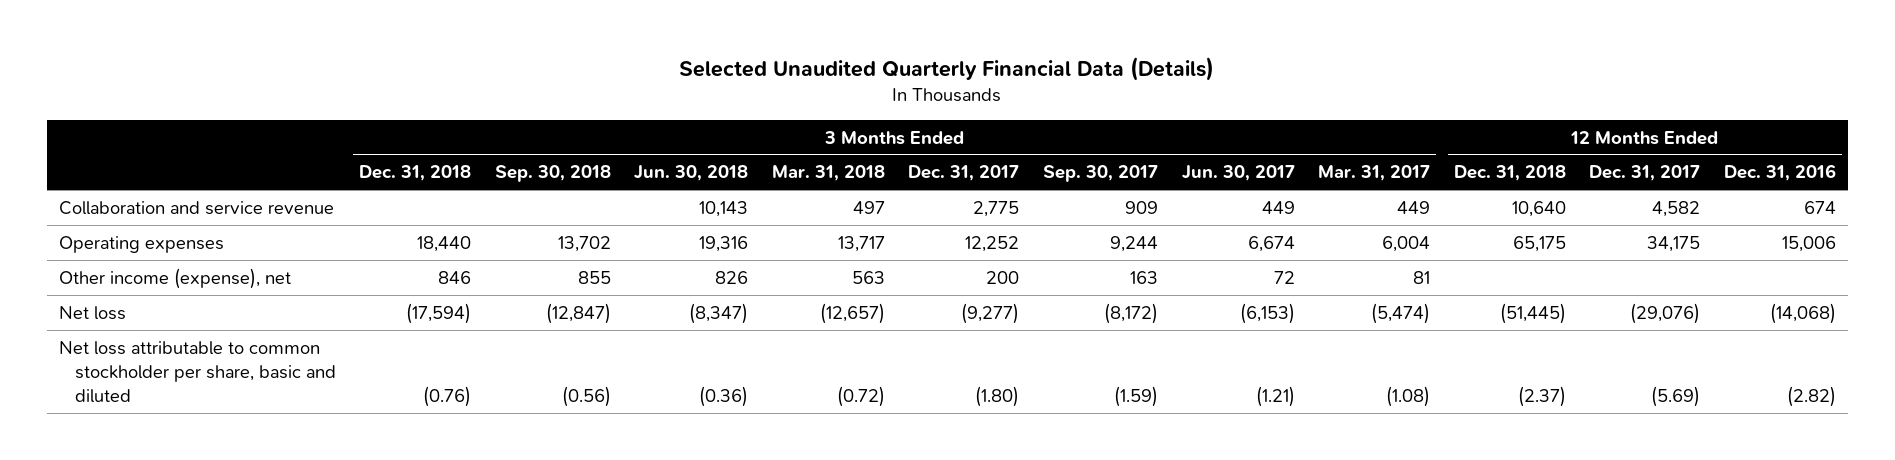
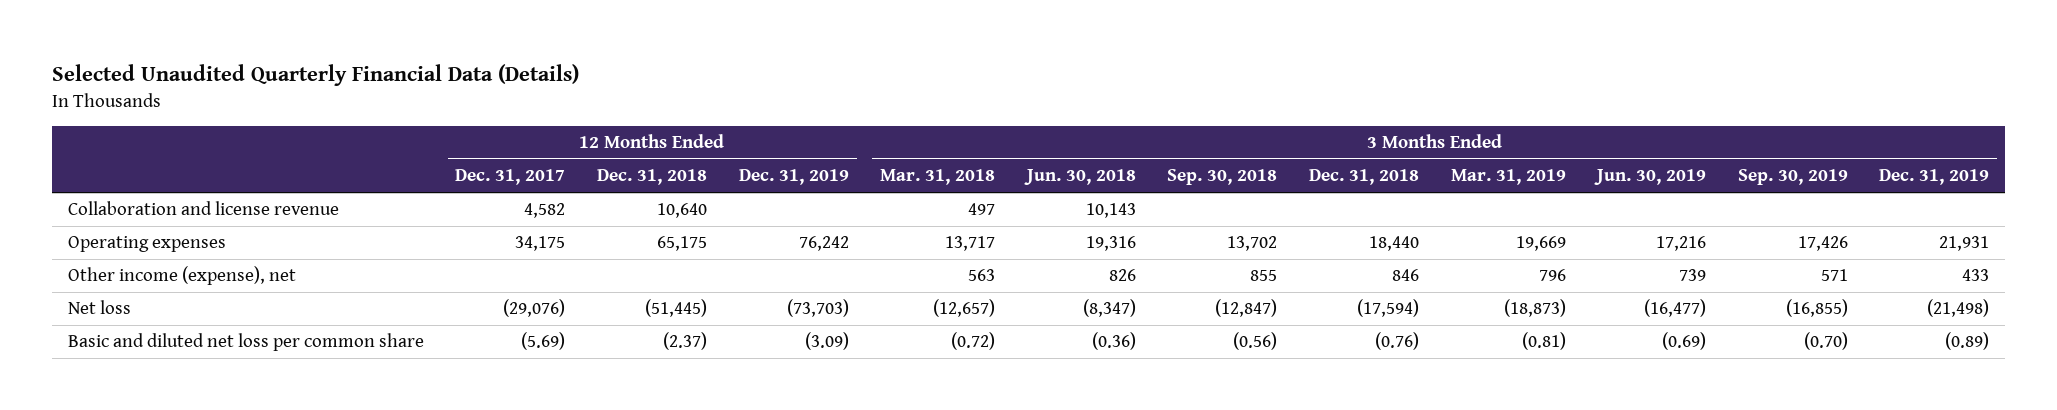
[908,165,1020,182] Dec. 31, 2017 -> none
[1043,165,1159,183] Sep. 30, 2017 -> none
[1181,165,1295,182] Jun. 30, 2017 -> none
[1318,165,1431,182] Mar. 31, 2017 -> none
[1723,164,1836,182] Dec. 31, 2016 -> none
none -> [738,169,849,186] Dec. 31, 2019
none -> [1450,169,1566,186] Mar. 31, 2019
none -> [1594,169,1707,186] Jun. 30, 2019
none -> [1737,169,1848,186] Sep. 30, 2019
none -> [1879,169,1990,186] Dec. 31, 2019
[59,200,335,215] Collaboration and service revenue -> [67,201,339,216] Collaboration and license revenue
[59,340,336,403] Net loss attributable to common stockholder per share, basic and diluted -> [67,333,424,352] Basic and diluted net loss per common share

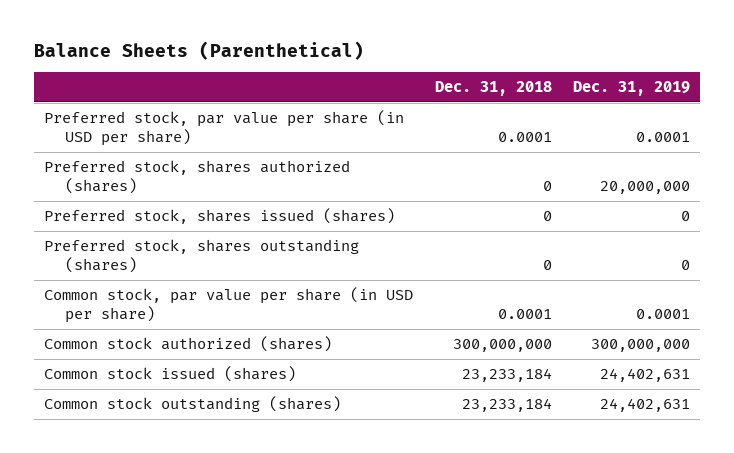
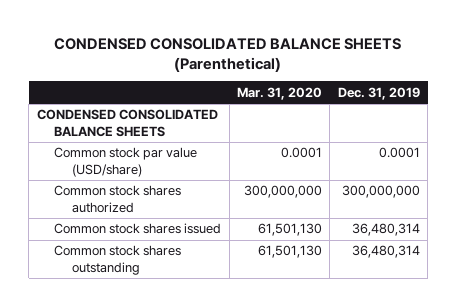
[33,41,364,61] Balance Sheets (Parenthetical) -> [54,37,402,72] CONDENSED CONSOLIDATED BALANCE SHEETS (Parenthetical)
[434,81,552,97] Dec. 31, 2018 -> none
none -> [237,86,323,100] Mar. 31, 2020
[44,110,405,147] Preferred stock, par value per share (in USD per share) -> none
[44,160,351,195] Preferred stock, shares authorized (shares) -> none
[44,208,396,225] Preferred stock, shares issued (shares) -> none
[44,239,360,274] Preferred stock, shares outstanding (shares) -> none
none -> [36,109,218,137] CONDENSED CONSOLIDATED BALANCE SHEETS
[44,287,414,324] Common stock, par value per share (in USD per share) -> [54,147,198,177] Common stock par value (USD/share)
[44,336,333,353] Common stock authorized (shares) -> [54,185,182,213] Common stock shares authorized
[44,366,297,383] Common stock issued (shares) -> [54,223,222,235] Common stock shares issued
[599,368,690,383] 24,402,631 -> [351,223,420,237] 36,480,314
[44,396,342,413] Common stock outstanding (shares) -> [54,245,182,275] Common stock shares outstanding
[599,398,690,413] 24,402,631 -> [351,245,420,259] 36,480,314

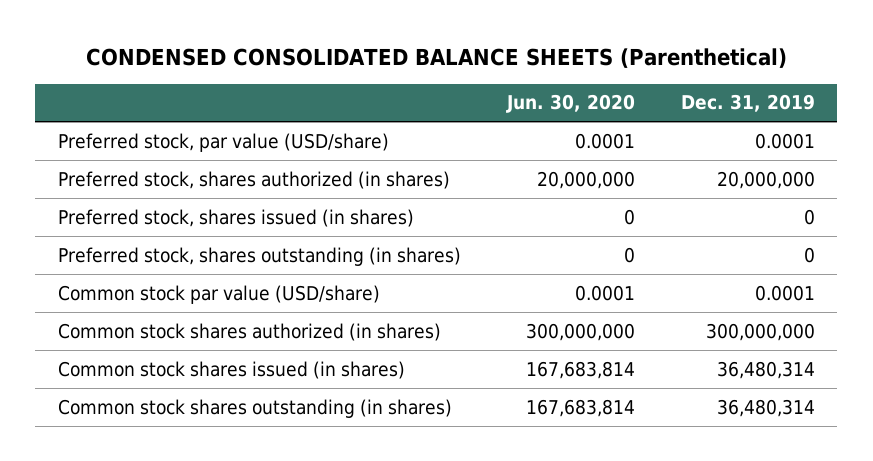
[237,86,323,100] Mar. 31, 2020 -> none
none -> [505,94,635,114] Jun. 30, 2020
[36,109,218,137] CONDENSED CONSOLIDATED BALANCE SHEETS -> none
none -> [58,132,390,152] Preferred stock, par value (USD/share)
none -> [58,170,451,189] Preferred stock, shares authorized (in shares)
none -> [58,208,415,227] Preferred stock, shares issued (in shares)
none -> [58,246,462,266] Preferred stock, shares outstanding (in shares)
[54,185,182,213] Common stock shares authorized -> [58,322,442,341] Common stock shares authorized (in shares)
[54,223,222,235] Common stock shares issued -> [58,360,406,379] Common stock shares issued (in shares)
[54,245,182,275] Common stock shares outstanding -> [58,398,453,418] Common stock shares outstanding (in shares)

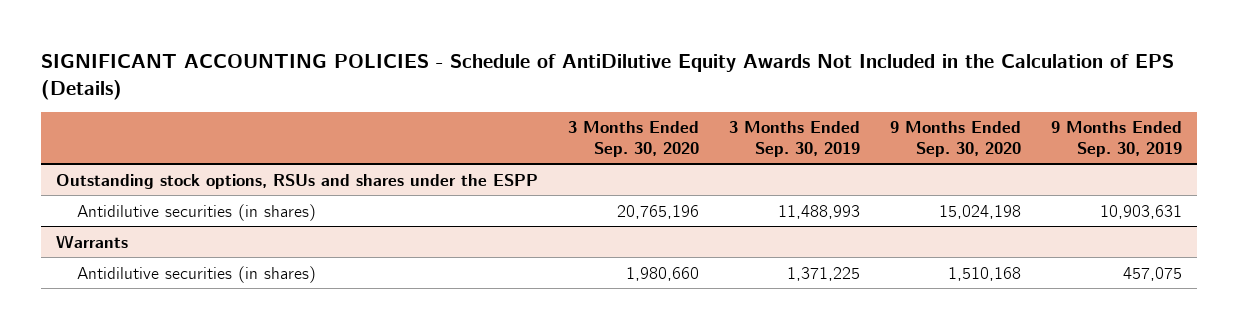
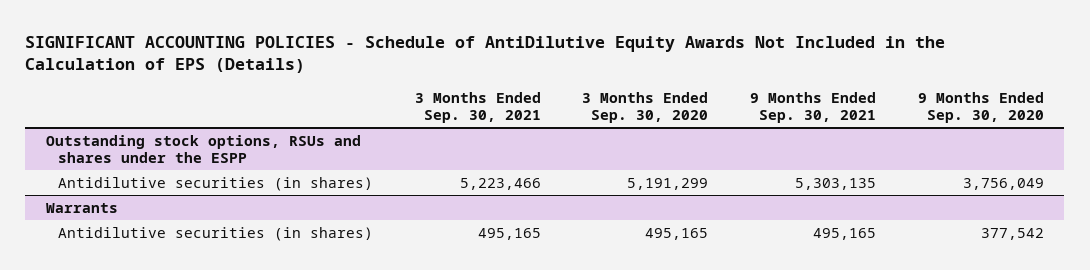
[729,121,861,157] 3 Months Ended Sep. 30, 2019 -> none
[1050,121,1182,157] 9 Months Ended Sep. 30, 2019 -> none
none -> [414,91,541,123] 3 Months Ended Sep. 30, 2021
none -> [749,91,876,123] 9 Months Ended Sep. 30, 2021
[617,204,700,219] 20,765,196 -> [627,177,709,190] 5,191,299
[939,204,1022,219] 15,024,198 -> [962,177,1044,190] 3,756,049
[626,266,700,281] 1,980,660 -> [645,227,709,240] 495,165
[948,266,1022,281] 1,510,168 -> [980,227,1044,240] 377,542

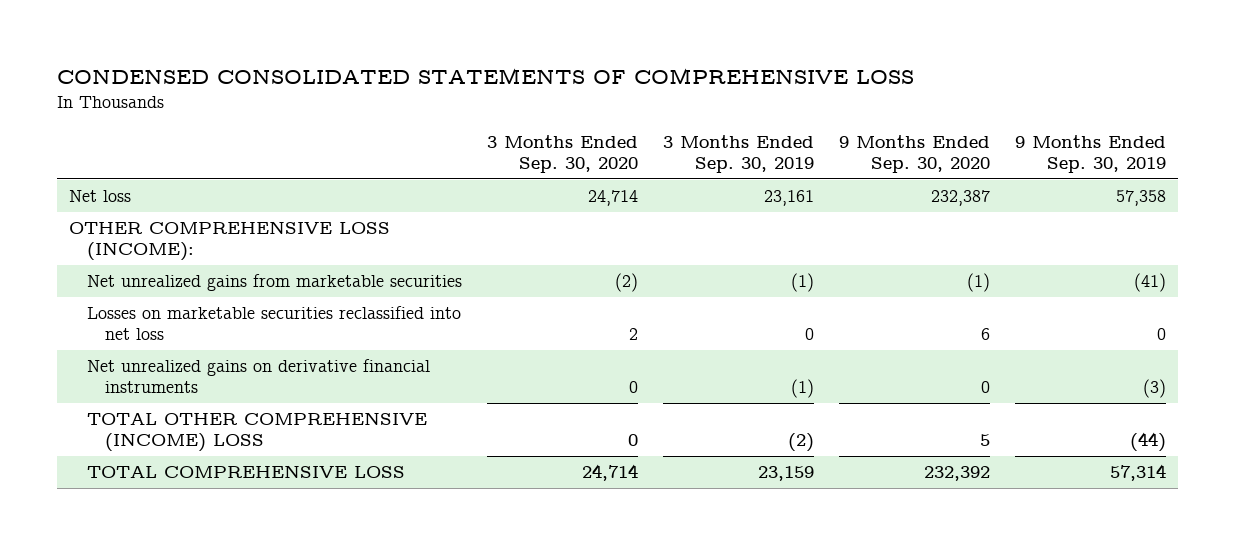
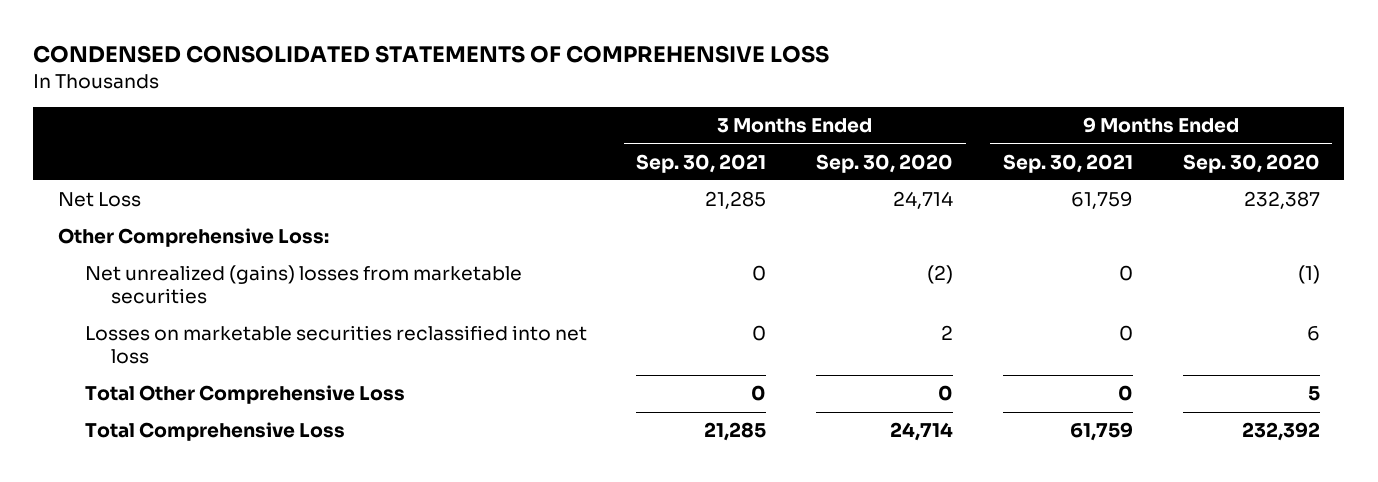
[662,134,814,173] 3 Months Ended Sep. 30, 2019 -> none
[1014,134,1166,173] 9 Months Ended Sep. 30, 2019 -> none
none -> [636,153,767,173] Sep. 30, 2021
none -> [1002,153,1133,173] Sep. 30, 2021
[69,189,132,202] Net loss -> [58,192,142,208] Net Loss
[69,220,391,261] OTHER COMPREHENSIVE LOSS (INCOME): -> [58,228,330,248] Other Comprehensive Loss:
[87,273,463,291] Net unrealized gains from marketable securities -> [84,265,522,305] Net unrealized (gains) losses from marketable securities
[87,358,431,393] Net unrealized gains on derivative financial instruments -> none
[87,411,428,452] TOTAL OTHER COMPREHENSIVE (INCOME) LOSS -> [84,385,405,405] Total Other Comprehensive Loss
[87,464,406,478] TOTAL COMPREHENSIVE LOSS -> [84,422,345,442] Total Comprehensive Loss

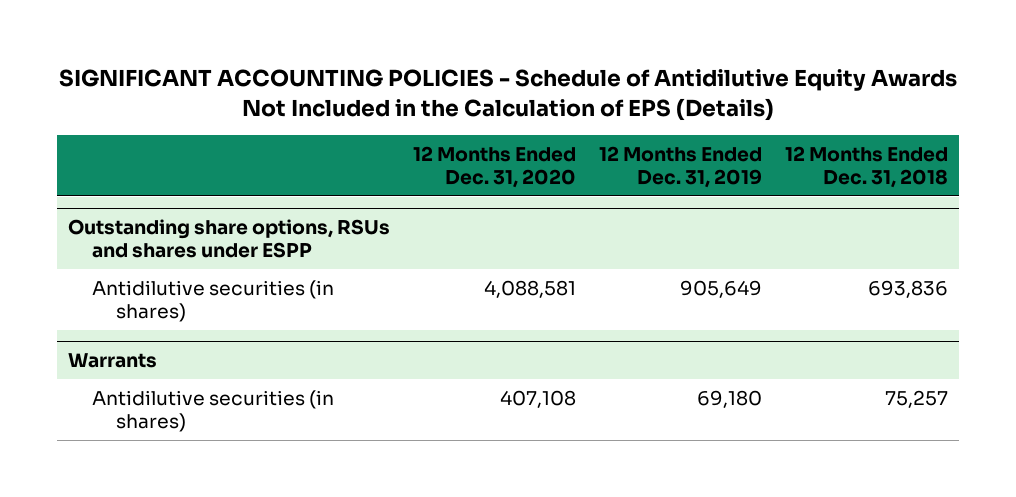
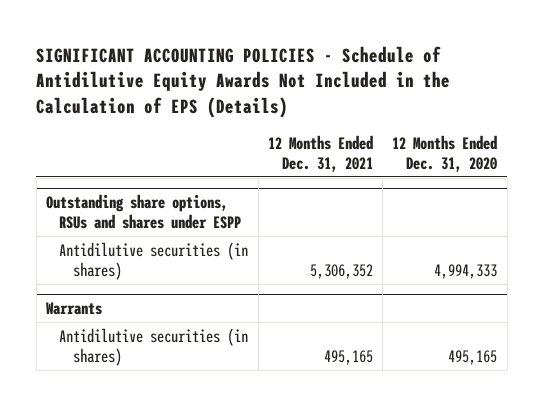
[598,145,762,188] 12 Months Ended Dec. 31, 2019 -> none
[784,145,948,188] 12 Months Ended Dec. 31, 2018 -> none
none -> [267,134,373,172] 12 Months Ended Dec. 31, 2021
[483,279,576,298] 4,088,581 -> [434,263,498,279] 4,994,333
[499,389,576,408] 407,108 -> [448,349,498,365] 495,165

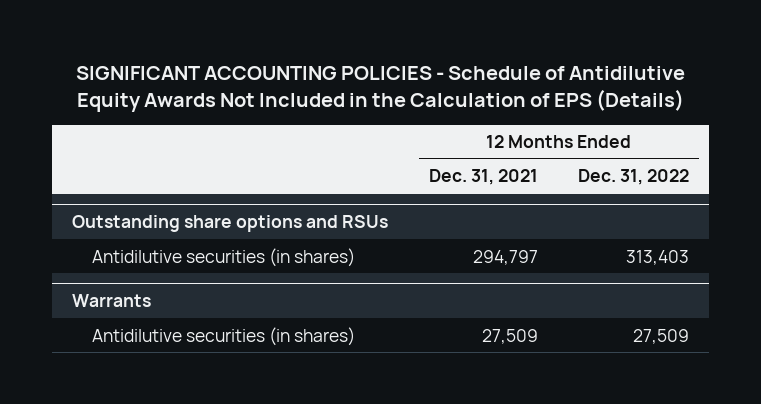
[392,134,498,172] 12 Months Ended Dec. 31, 2020 -> none
none -> [577,169,689,186] Dec. 31, 2022
[45,193,242,229] Outstanding share options, RSUs and shares under ESPP -> [72,215,389,233] Outstanding share options and RSUs
[309,263,373,279] 5,306,352 -> [472,249,538,265] 294,797
[323,349,373,365] 495,165 -> [481,328,538,344] 27,509

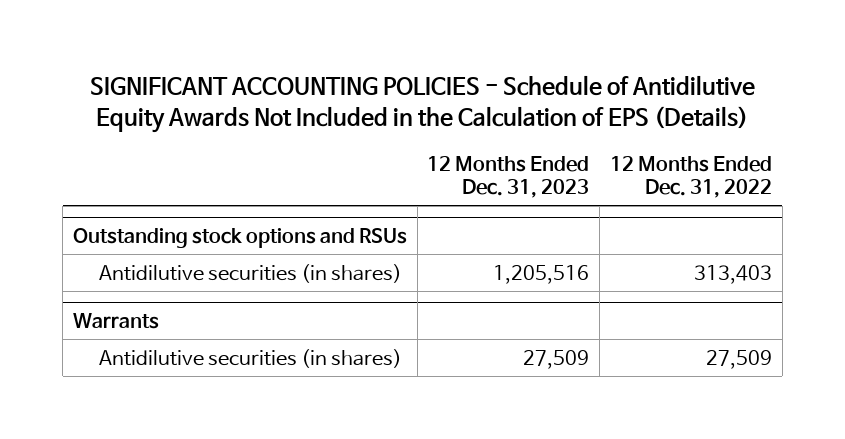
[428,169,538,186] Dec. 31, 2021 -> none
none -> [427,155,590,199] 12 Months Ended Dec. 31, 2023
[72,215,389,233] Outstanding share options and RSUs -> [72,228,407,249] Outstanding stock options and RSUs

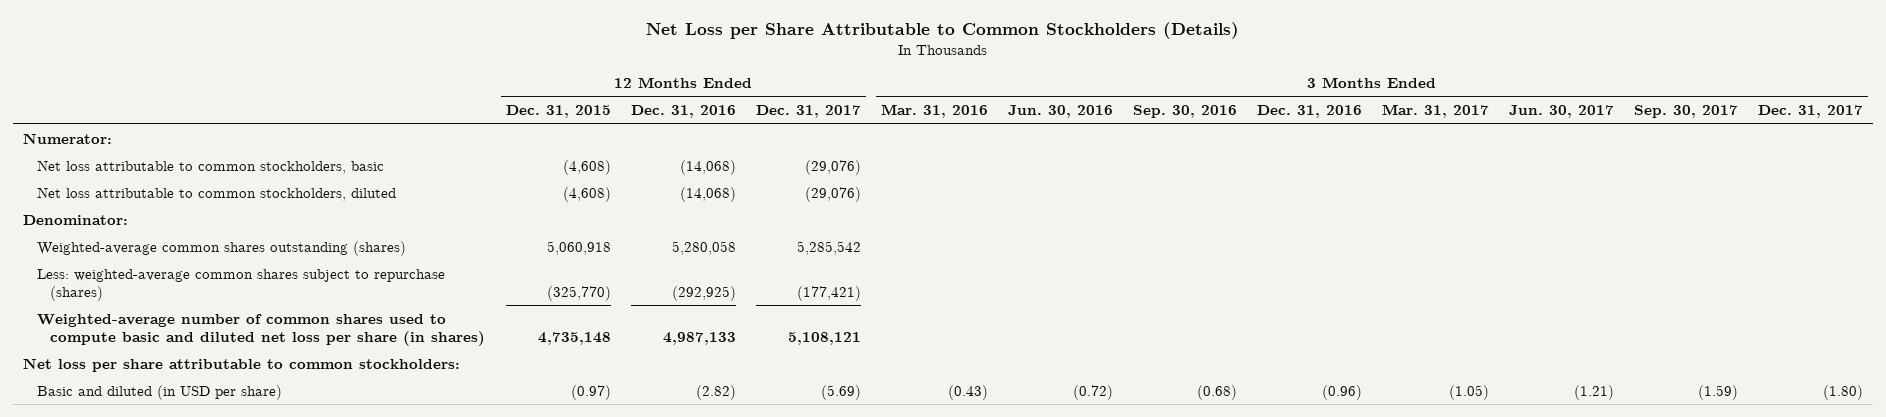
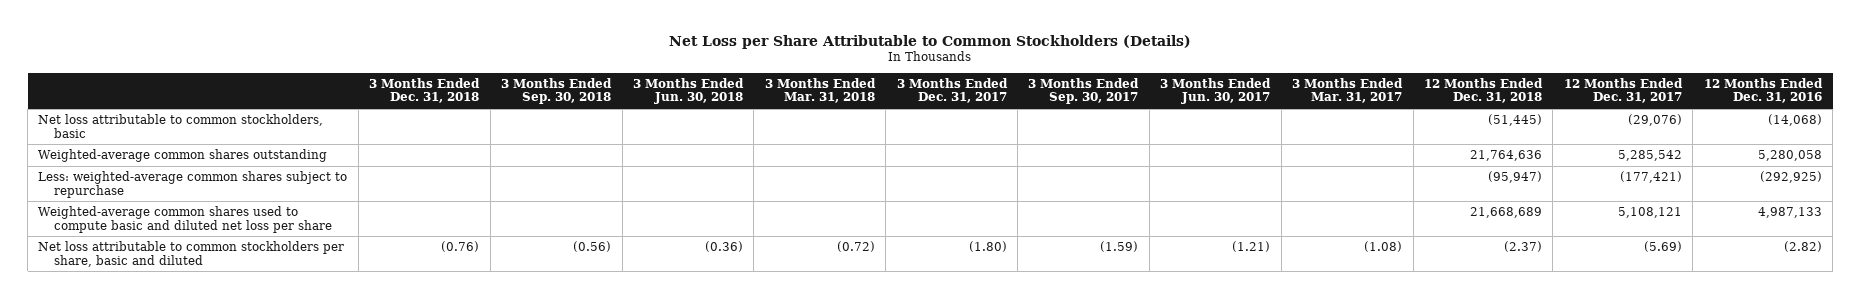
[505,105,611,119] Dec. 31, 2015 -> none
[880,104,988,119] Mar. 31, 2016 -> none
[1007,105,1113,119] Jun. 30, 2016 -> none
[1132,105,1237,119] Sep. 30, 2016 -> none
[1256,105,1362,119] Dec. 31, 2016 -> none
none -> [369,77,481,104] 3 Months Ended Dec. 31, 2018
none -> [501,77,613,105] 3 Months Ended Sep. 30, 2018
none -> [632,77,744,105] 3 Months Ended Jun. 30, 2018
none -> [764,77,876,104] 3 Months Ended Mar. 31, 2018
none -> [1423,77,1543,104] 12 Months Ended Dec. 31, 2018
[22,132,112,144] Numerator: -> none
[36,186,396,201] Net loss attributable to common stockholders, diluted -> none
[22,214,128,225] Denominator: -> none
[22,357,460,372] Net loss per share attributable to common stockholders: -> none
[36,240,406,256] Weighted-average common shares outstanding (shares) -> [38,149,328,163] Weighted-average common shares outstanding
[36,268,445,301] Less: weighted-average common shares subject to repurchase (shares) -> [38,171,348,198] Less: weighted-average common shares subject to repurchase
[36,313,486,346] Weighted-average number of common shares used to compute basic and diluted net loss per share (in shares) -> [38,206,332,233] Weighted-average common shares used to compute basic and diluted net loss per share
[36,384,282,400] Basic and diluted (in USD per share) -> [38,241,345,267] Net loss attributable to common stockholders per share, basic and diluted
[1448,384,1489,400] (1.05) -> [1364,241,1403,253] (1.08)

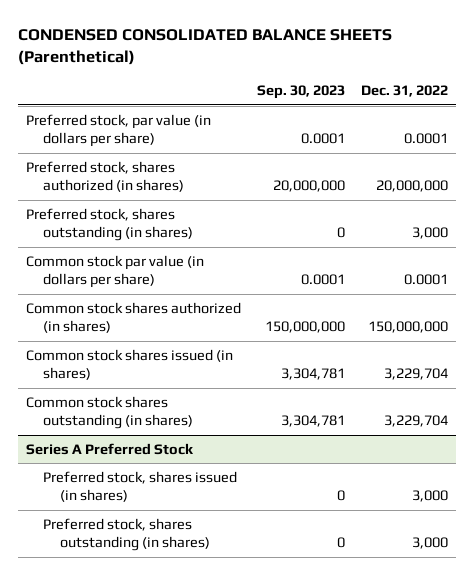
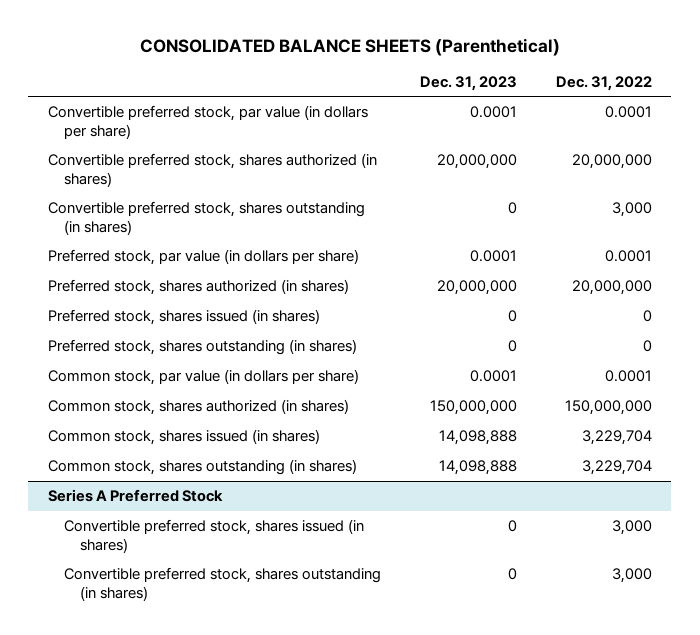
[17,28,392,66] CONDENSED CONSOLIDATED BALANCE SHEETS (Parenthetical) -> [139,37,560,56] CONSOLIDATED BALANCE SHEETS (Parenthetical)
[257,85,346,100] Sep. 30, 2023 -> none
none -> [419,75,517,91] Dec. 31, 2023
none -> [47,105,368,139] Convertible preferred stock, par value (in dollars per share)
none -> [47,153,377,187] Convertible preferred stock, shares authorized (in shares)
none -> [47,201,365,235] Convertible preferred stock, shares outstanding (in shares)
none -> [47,309,320,326] Preferred stock, shares issued (in shares)
[412,227,449,240] 3,000 -> [642,340,652,353] 0
[25,254,204,289] Common stock par value (in dollars per share) -> [47,369,359,386] Common stock, par value (in dollars per share)
[25,301,241,334] Common stock shares authorized (in shares) -> [47,399,349,416] Common stock, shares authorized (in shares)
[25,348,233,381] Common stock shares issued (in shares) -> [47,429,320,446] Common stock, shares issued (in shares)
[25,395,193,430] Common stock shares outstanding (in shares) -> [47,459,357,476] Common stock, shares outstanding (in shares)
[42,470,237,503] Preferred stock, shares issued (in shares) -> [64,519,365,553] Convertible preferred stock, shares issued (in shares)
[42,517,210,552] Preferred stock, shares outstanding (in shares) -> [64,567,382,601] Convertible preferred stock, shares outstanding (in shares)

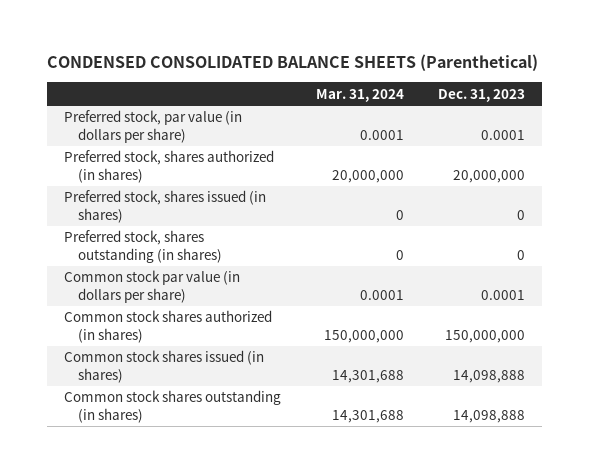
[139,37,560,56] CONSOLIDATED BALANCE SHEETS (Parenthetical) -> [47,54,539,72] CONDENSED CONSOLIDATED BALANCE SHEETS (Parenthetical)
[555,75,652,91] Dec. 31, 2022 -> none
none -> [315,88,404,102] Mar. 31, 2024
[47,105,368,139] Convertible preferred stock, par value (in dollars per share) -> none
[47,153,377,187] Convertible preferred stock, shares authorized (in shares) -> none
[47,201,365,235] Convertible preferred stock, shares outstanding (in shares) -> none
[47,489,223,503] Series A Preferred Stock -> none
[64,519,365,553] Convertible preferred stock, shares issued (in shares) -> none
[64,567,382,601] Convertible preferred stock, shares outstanding (in shares) -> none
[47,369,359,386] Common stock, par value (in dollars per share) -> [64,270,241,303] Common stock par value (in dollars per share)
[47,399,349,416] Common stock, shares authorized (in shares) -> [64,310,273,343] Common stock shares authorized (in shares)
[47,429,320,446] Common stock, shares issued (in shares) -> [64,350,265,383] Common stock shares issued (in shares)
[47,459,357,476] Common stock, shares outstanding (in shares) -> [64,390,282,423] Common stock shares outstanding (in shares)

